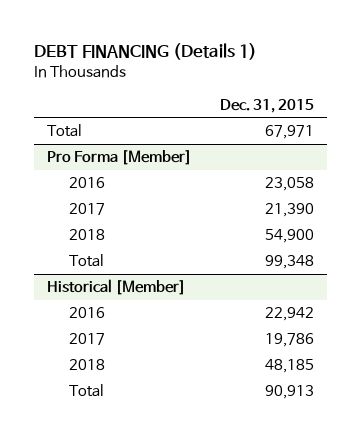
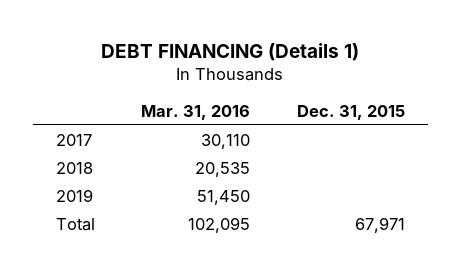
none -> [141,104,251,120] Mar. 31, 2016
none -> [55,133,92,146] 2017
none -> [55,161,93,174] 2018
none -> [55,188,93,202] 2019
[47,150,193,166] Pro Forma [Member] -> none
[69,177,106,189] 2016 -> none
[69,203,106,216] 2017 -> none
[69,229,106,241] 2018 -> none
[69,254,105,268] Total -> none
[47,279,187,296] Historical [Member] -> none
[69,307,106,319] 2016 -> none
[69,333,106,346] 2017 -> none
[69,359,106,371] 2018 -> none
[69,384,105,398] Total -> none

